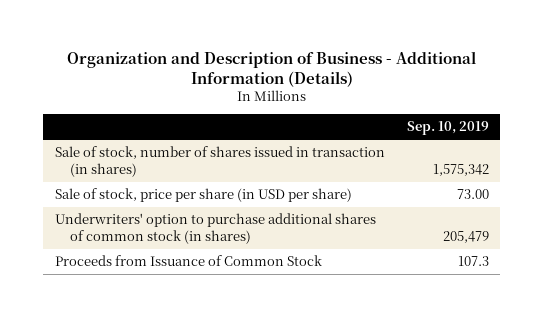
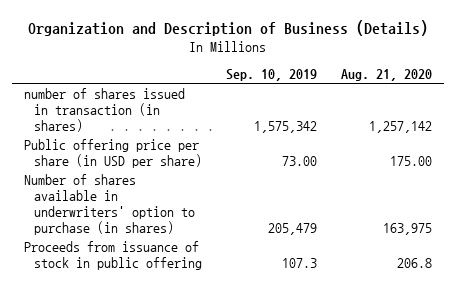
[66,50,476,87] Organization and Description of Business - Additional Information (Details) -> [28,19,429,36] Organization and Description of Business (Details)
none -> [341,69,433,82] Aug. 21, 2020
[54,146,385,177] Sale of stock, number of shares issued in transaction (in shares) -> [24,87,186,132] number of shares issued in transaction (in shares)
[54,188,352,203] Sale of stock, price per share (in USD per share) -> [24,138,202,168] Public offering price per share (in USD per share)
[54,213,376,244] Underwriters' option to purchase additional shares of common stock (in shares) -> [24,173,195,235] Number of shares available in underwriters' option to purchase (in shares)
[54,255,322,267] Proceeds from Issuance of Common Stock -> [24,240,202,270] Proceeds from issuance of stock in public offering

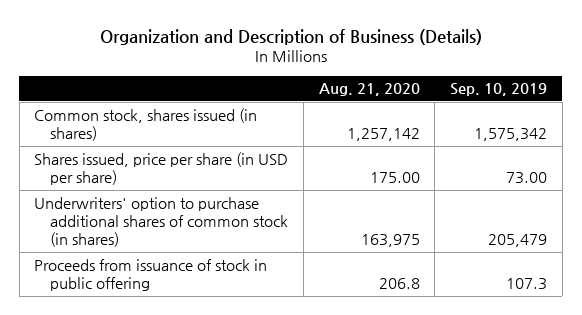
[24,87,186,132] number of shares issued in transaction (in shares) -> [34,107,258,142] Common stock, shares issued (in shares)
[24,138,202,168] Public offering price per share (in USD per share) -> [34,151,289,186] Shares issued, price per share (in USD per share)
[24,173,195,235] Number of shares available in underwriters' option to purchase (in shares) -> [34,196,289,248] Underwriters' option to purchase additional shares of common stock (in shares)

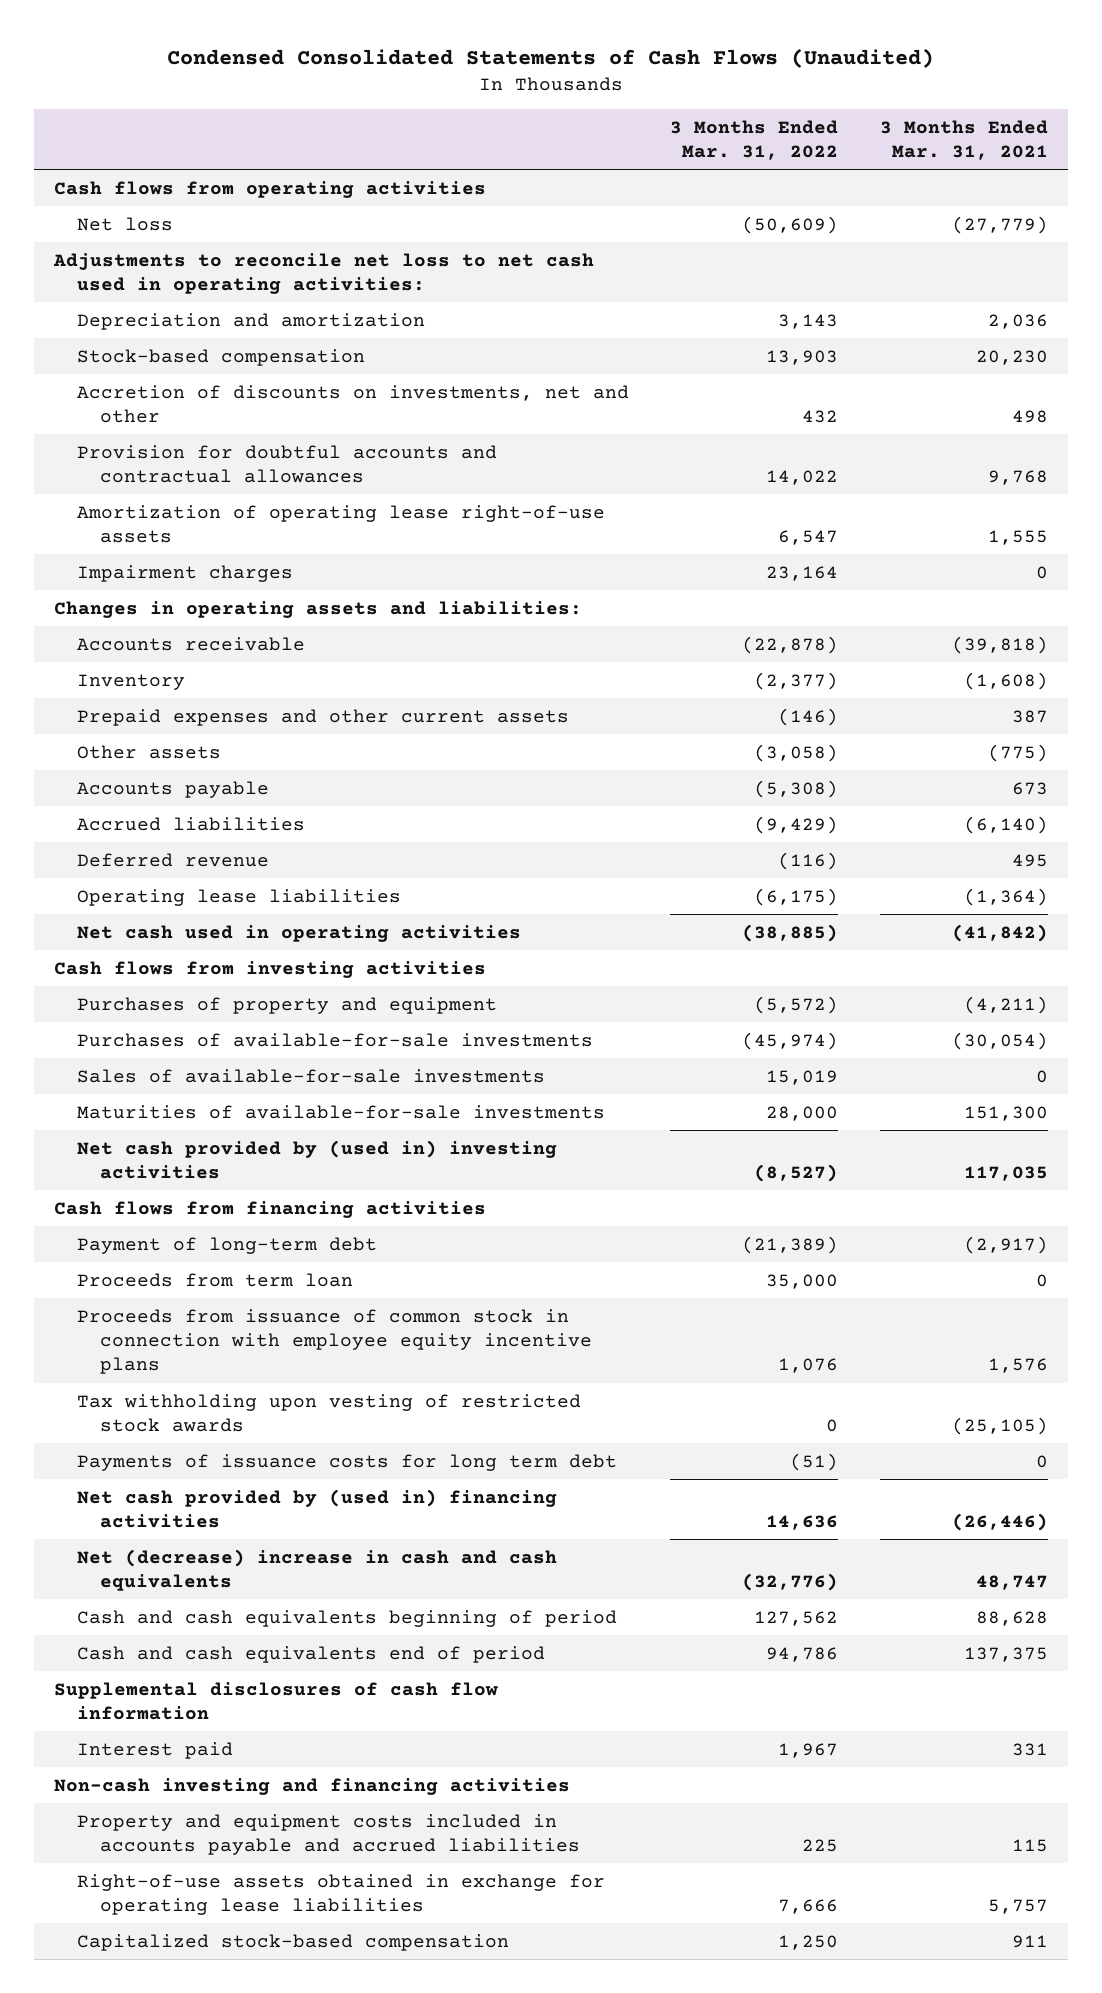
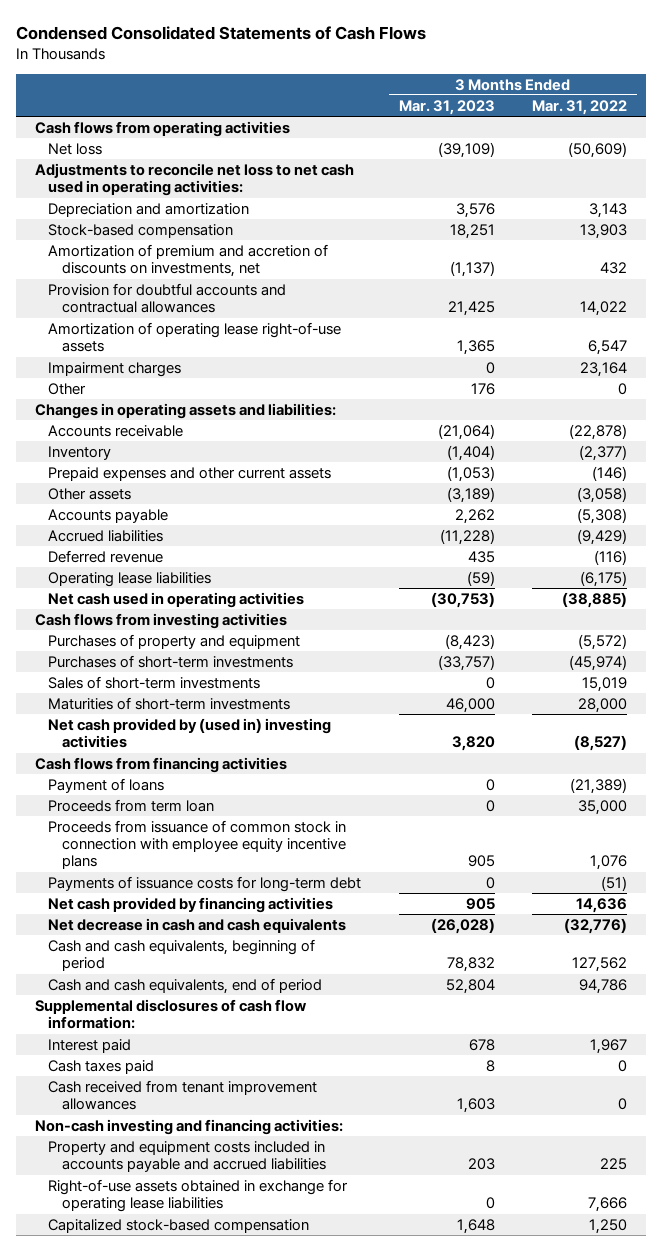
[166,47,934,68] Condensed Consolidated Statements of Cash Flows (Unaudited) -> [15,25,426,40] Condensed Consolidated Statements of Cash Flows
[879,119,1048,161] 3 Months Ended Mar. 31, 2021 -> none
none -> [398,99,495,115] Mar. 31, 2023
[77,384,630,423] Accretion of discounts on investments, net and other -> [48,243,329,278] Amortization of premium and accretion of discounts on investments, net
none -> [48,382,87,395] Other
[77,1104,606,1119] Maturities of available-for-sale investments -> none
[77,1032,594,1047] Purchases of available-for-sale investments -> [48,654,294,668] Purchases of short-term investments
[77,1068,546,1083] Sales of available-for-sale investments -> [48,675,261,689] Sales of short-term investments
none -> [48,696,291,710] Maturities of short-term investments
[77,1236,378,1254] Payment of long-term debt -> [48,777,165,793] Payment of loans
[77,1393,582,1432] Tax withholding upon vesting of restricted stock awards -> none
[77,1453,618,1471] Payments of issuance costs for long term debt -> [48,875,362,892] Payments of issuance costs for long-term debt
[77,1488,558,1528] Net cash provided by (used in) financing activities -> [48,896,334,913] Net cash provided by financing activities
[77,1548,558,1591] Net (decrease) increase in cash and cash equivalents -> [48,917,347,933] Net decrease in cash and cash equivalents
[77,1609,618,1627] Cash and cash equivalents beginning of period -> [48,938,316,972] Cash and cash equivalents, beginning of period
[77,1645,546,1663] Cash and cash equivalents end of period -> [48,977,323,994] Cash and cash equivalents, end of period
[54,1681,499,1720] Supplemental disclosures of cash flow information -> [34,998,307,1030] Supplemental disclosures of cash flow information:
none -> [48,1059,155,1074] Cash taxes paid
none -> [48,1079,318,1111] Cash received from tenant improvement allowances
[54,1777,571,1795] Non-cash investing and financing activities -> [34,1118,343,1135] Non-cash investing and financing activities:

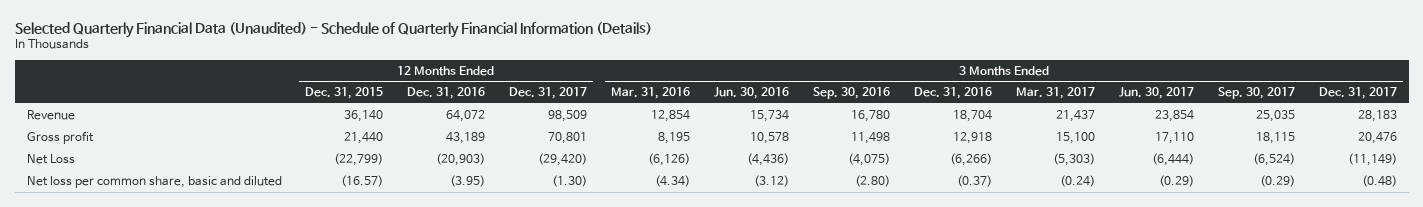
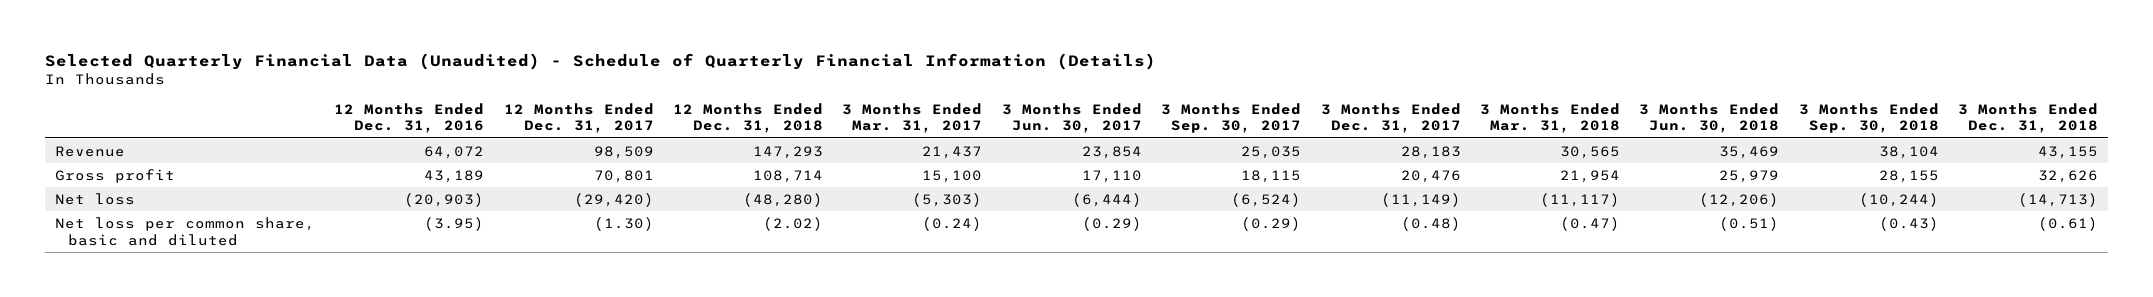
[305,87,384,100] Dec. 31, 2015 -> none
[611,87,691,100] Mar. 31, 2016 -> none
[714,87,790,100] Jun. 30, 2016 -> none
[813,87,891,100] Sep. 30, 2016 -> none
[913,87,992,100] Dec. 31, 2016 -> none
none -> [673,102,824,134] 12 Months Ended Dec. 31, 2018
none -> [1479,102,1620,134] 3 Months Ended Mar. 31, 2018
none -> [1639,102,1780,134] 3 Months Ended Jun. 30, 2018
none -> [1798,102,1939,134] 3 Months Ended Sep. 30, 2018
none -> [1958,102,2099,134] 3 Months Ended Dec. 31, 2018
[26,153,75,164] Net Loss -> [54,192,135,205] Net loss

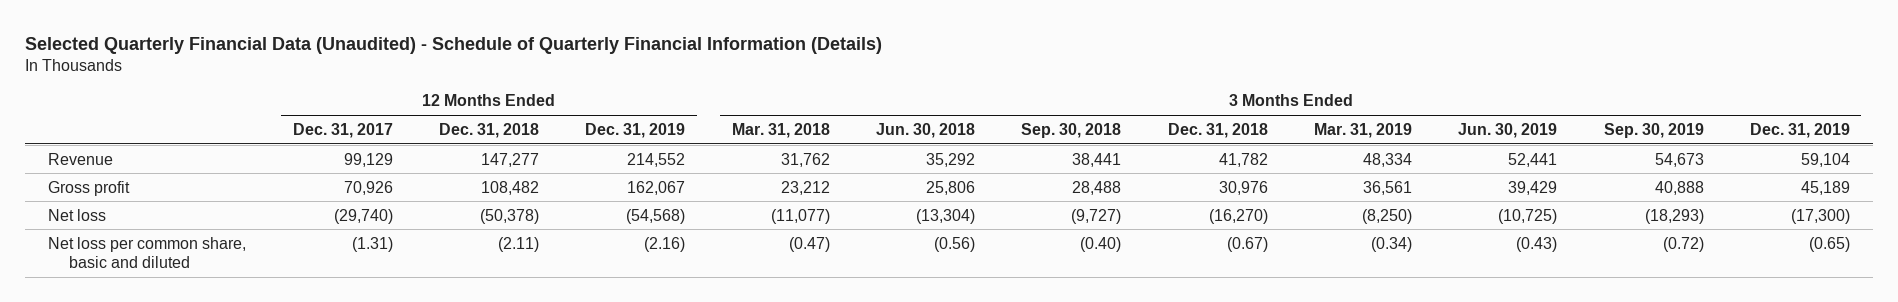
[334,102,485,134] 12 Months Ended Dec. 31, 2016 -> none
[842,102,983,134] 3 Months Ended Mar. 31, 2017 -> none
[1001,102,1142,134] 3 Months Ended Jun. 30, 2017 -> none
[1161,102,1302,134] 3 Months Ended Sep. 30, 2017 -> none
[1320,102,1461,134] 3 Months Ended Dec. 31, 2017 -> none
none -> [585,122,686,138] Dec. 31, 2019
none -> [1313,122,1412,138] Mar. 31, 2019
none -> [1458,122,1558,138] Jun. 30, 2019
none -> [1603,122,1704,138] Sep. 30, 2019
none -> [1749,122,1850,138] Dec. 31, 2019
[593,145,654,159] 98,509 -> [343,152,393,167] 99,129
[753,145,824,159] 147,293 -> [480,152,539,167] 147,277
[1559,145,1620,159] 30,565 -> [780,152,830,167] 31,762
[1719,145,1780,159] 35,469 -> [925,152,975,167] 35,292
[1878,145,1939,159] 38,104 -> [1072,152,1122,167] 38,441
[2038,145,2099,159] 43,155 -> [1218,152,1268,167] 41,782
[593,169,654,183] 70,801 -> [343,180,393,195] 70,926
[753,169,824,183] 108,714 -> [480,180,539,195] 108,482
[1559,169,1620,183] 21,954 -> [780,180,830,195] 23,212
[1719,169,1780,183] 25,979 -> [925,180,975,195] 25,806
[1878,169,1939,183] 28,155 -> [1072,180,1122,195] 28,488
[2038,169,2099,183] 32,626 -> [1218,180,1268,195] 30,976
[573,192,654,207] (29,420) -> [333,208,393,224] (29,740)
[743,192,824,207] (48,280) -> [479,208,539,224] (50,378)
[1539,192,1620,207] (11,117) -> [770,208,830,224] (11,077)
[1699,192,1780,207] (12,206) -> [915,208,975,224] (13,304)
[1858,192,1939,207] (10,244) -> [1071,208,1122,224] (9,727)
[2018,192,2099,207] (14,713) -> [1208,208,1268,224] (16,270)
[593,216,654,231] (1.30) -> [351,236,393,252] (1.31)
[763,216,824,231] (2.02) -> [497,236,539,252] (2.11)
[1719,216,1780,231] (0.51) -> [933,236,975,252] (0.56)
[1878,216,1939,231] (0.43) -> [1080,236,1122,252] (0.40)
[2038,216,2099,231] (0.61) -> [1226,236,1268,252] (0.67)

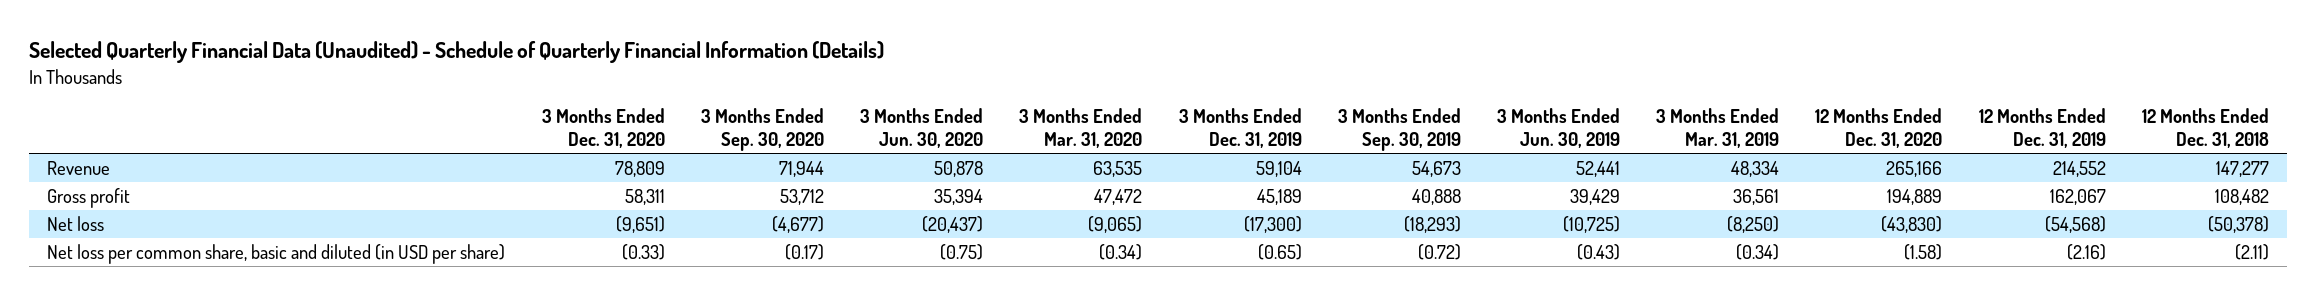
[292,122,393,138] Dec. 31, 2017 -> none
[731,122,830,138] Mar. 31, 2018 -> none
[875,122,975,138] Jun. 30, 2018 -> none
[1021,122,1122,138] Sep. 30, 2018 -> none
[1167,122,1268,138] Dec. 31, 2018 -> none
none -> [541,108,665,148] 3 Months Ended Dec. 31, 2020
none -> [700,108,824,151] 3 Months Ended Sep. 30, 2020
none -> [860,108,984,148] 3 Months Ended Jun. 30, 2020
none -> [1019,108,1143,148] 3 Months Ended Mar. 31, 2020
none -> [1815,108,1943,148] 12 Months Ended Dec. 31, 2020
[48,236,247,269] Net loss per common share, basic and diluted -> [47,244,506,265] Net loss per common share, basic and diluted (in USD per share)

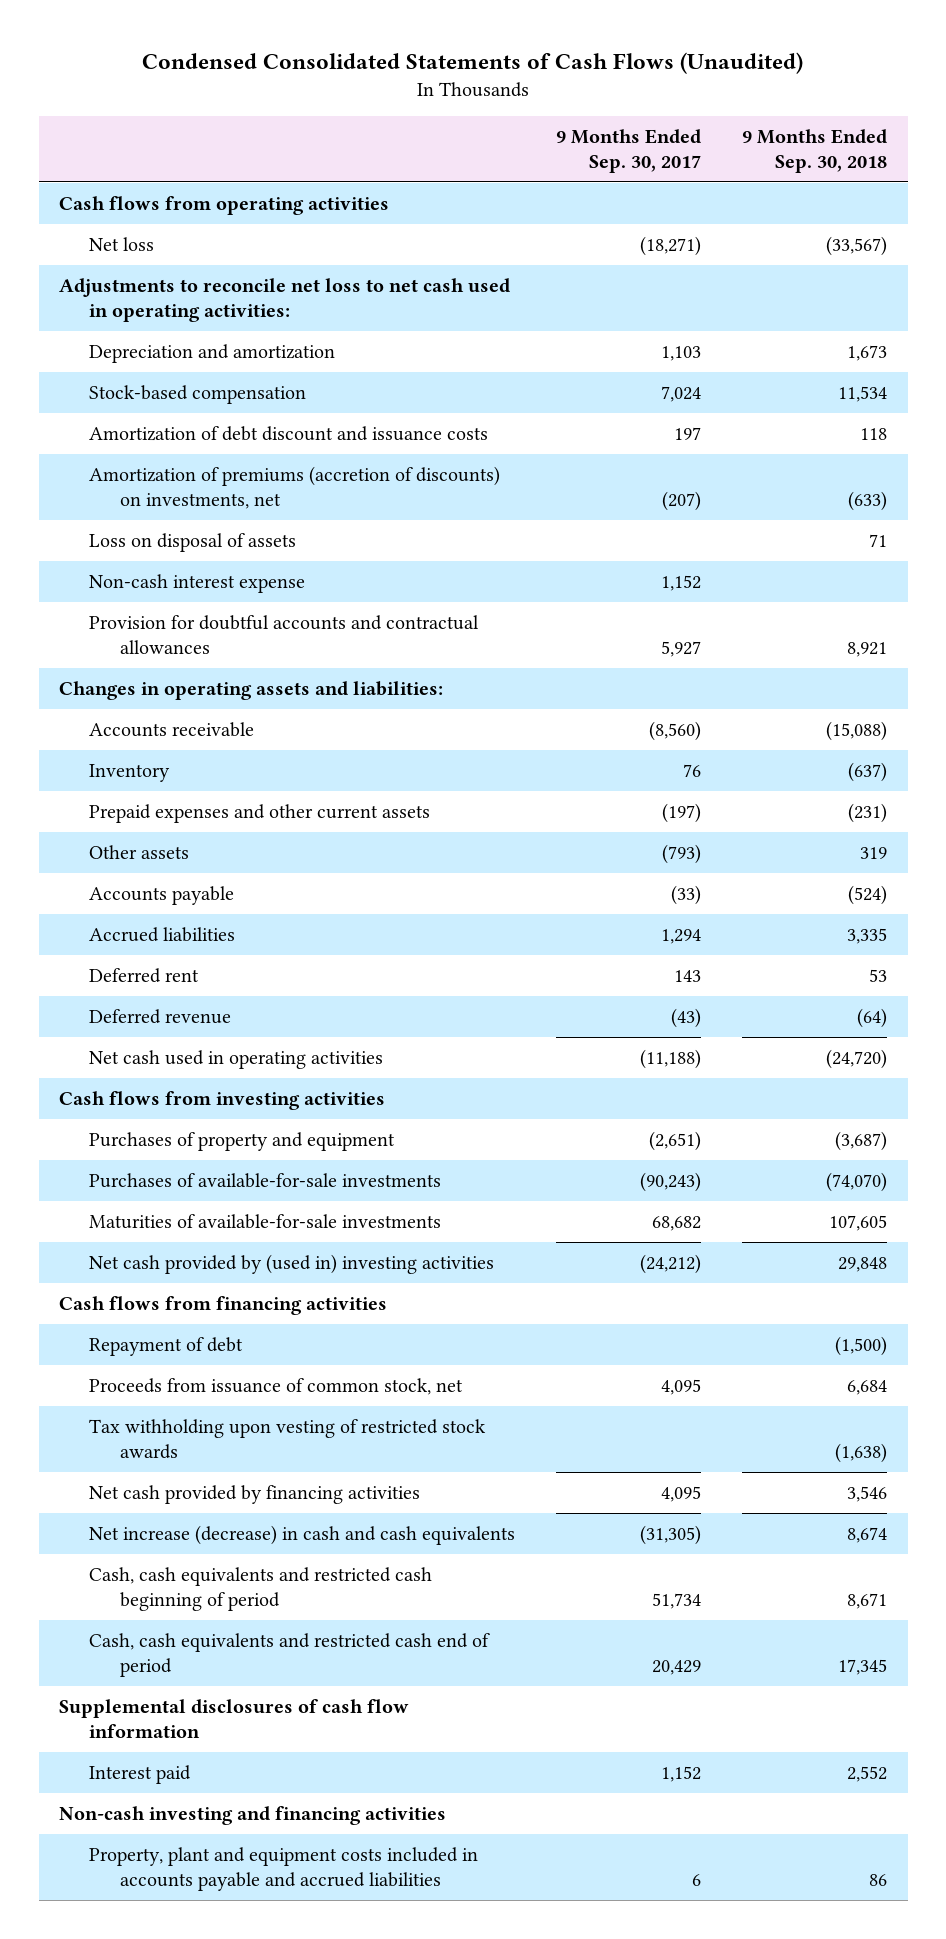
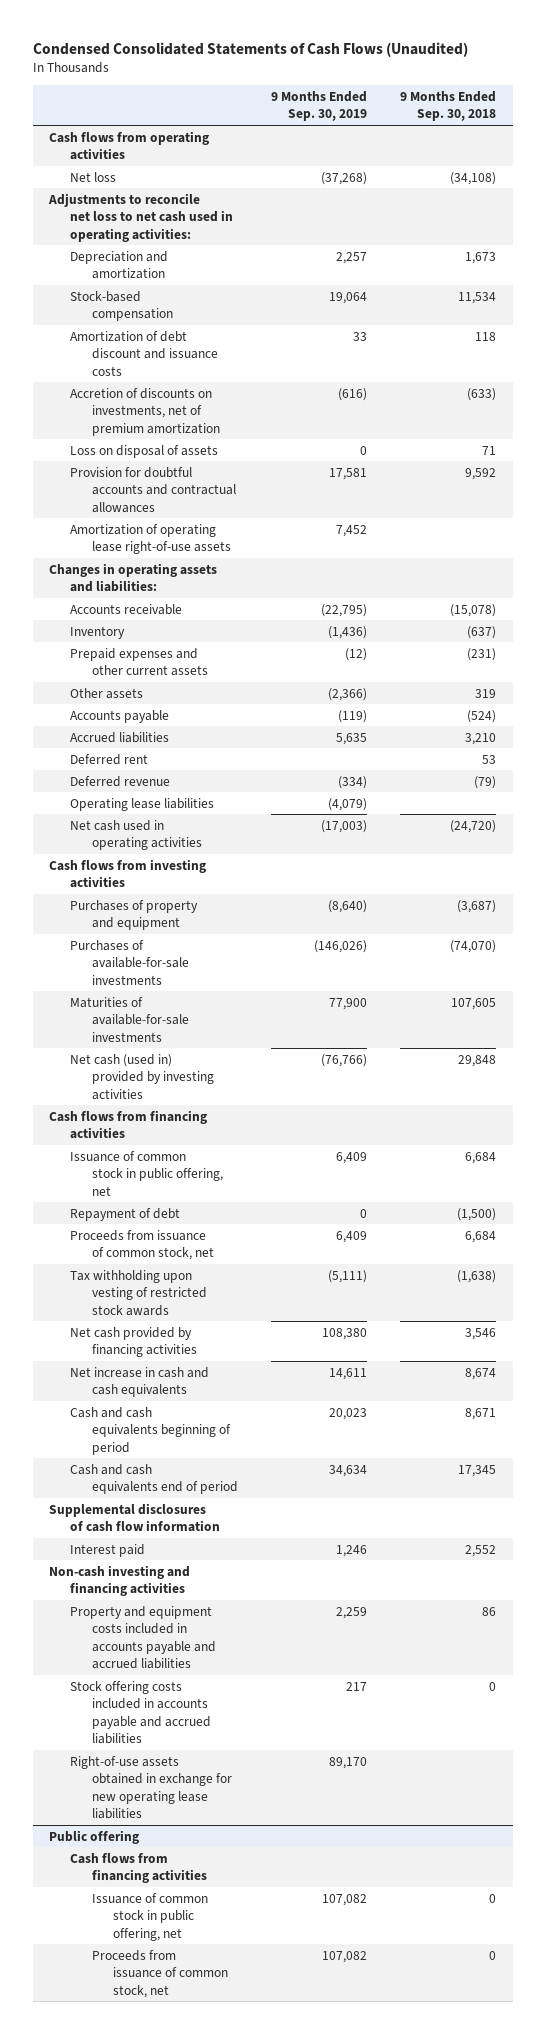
[556,128,702,173] 9 Months Ended Sep. 30, 2017 -> none
none -> [270,90,367,122] 9 Months Ended Sep. 30, 2019
[826,235,888,256] (33,567) -> [450,171,497,185] (34,108)
[89,465,501,509] Amortization of premiums (accretion of discounts) on investments, net -> [70,387,220,436] Accretion of discounts on investments, net of premium amortization
[89,573,306,593] Non-cash interest expense -> none
[847,641,888,657] 8,921 -> [465,467,497,480] 9,592
none -> [70,523,231,555] Amortization of operating lease right-of-use assets
[826,720,888,741] (15,088) -> [450,603,497,617] (15,078)
[847,927,888,944] 3,335 -> [465,732,497,745] 3,210
[857,1007,888,1028] (64) -> [474,775,497,789] (79)
none -> [70,797,215,811] Operating lease liabilities
[89,1253,495,1274] Net cash provided by (used in) investing activities -> [70,1053,214,1100] Net cash (used in) provided by investing activities
none -> [70,1150,223,1196] Issuance of common stock in public offering, net
[89,1524,516,1545] Net increase (decrease) in cash and cash equivalents -> [70,1366,210,1398] Net increase in cash and cash equivalents
[89,1566,433,1611] Cash, cash equivalents and restricted cash beginning of period -> [70,1406,231,1455] Cash and cash equivalents beginning of period
[89,1632,491,1677] Cash, cash equivalents and restricted cash end of period -> [70,1463,238,1495] Cash and cash equivalents end of period
[89,1846,479,1891] Property, plant and equipment costs included in accounts payable and accrued liabilities -> [70,1605,216,1670] Property and equipment costs included in accounts payable and accrued liabilities
none -> [70,1680,211,1745] Stock offering costs included in accounts payable and accrued liabilities
none -> [70,1755,232,1820] Right-of-use assets obtained in exchange for new operating lease liabilities
none -> [49,1829,140,1844] Public offering
none -> [70,1852,207,1884] Cash flows from financing activities
none -> [91,1892,208,1941] Issuance of common stock in public offering, net
none -> [91,1949,228,1998] Proceeds from issuance of common stock, net

